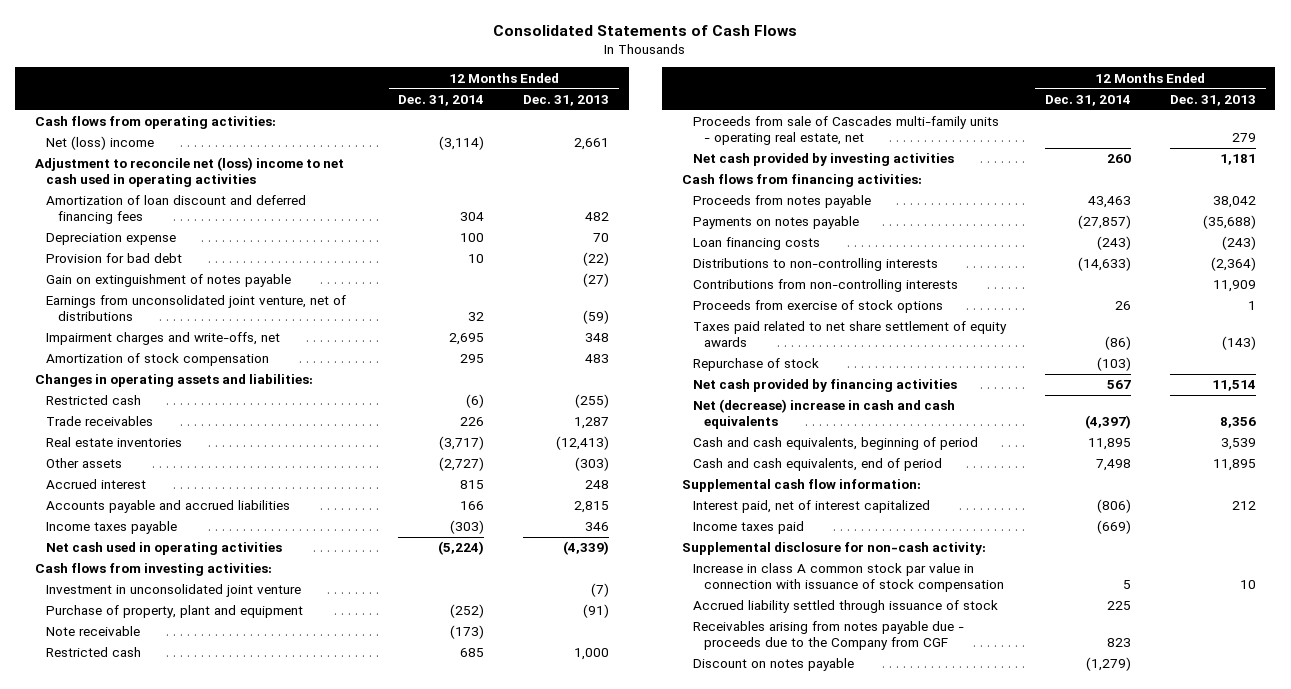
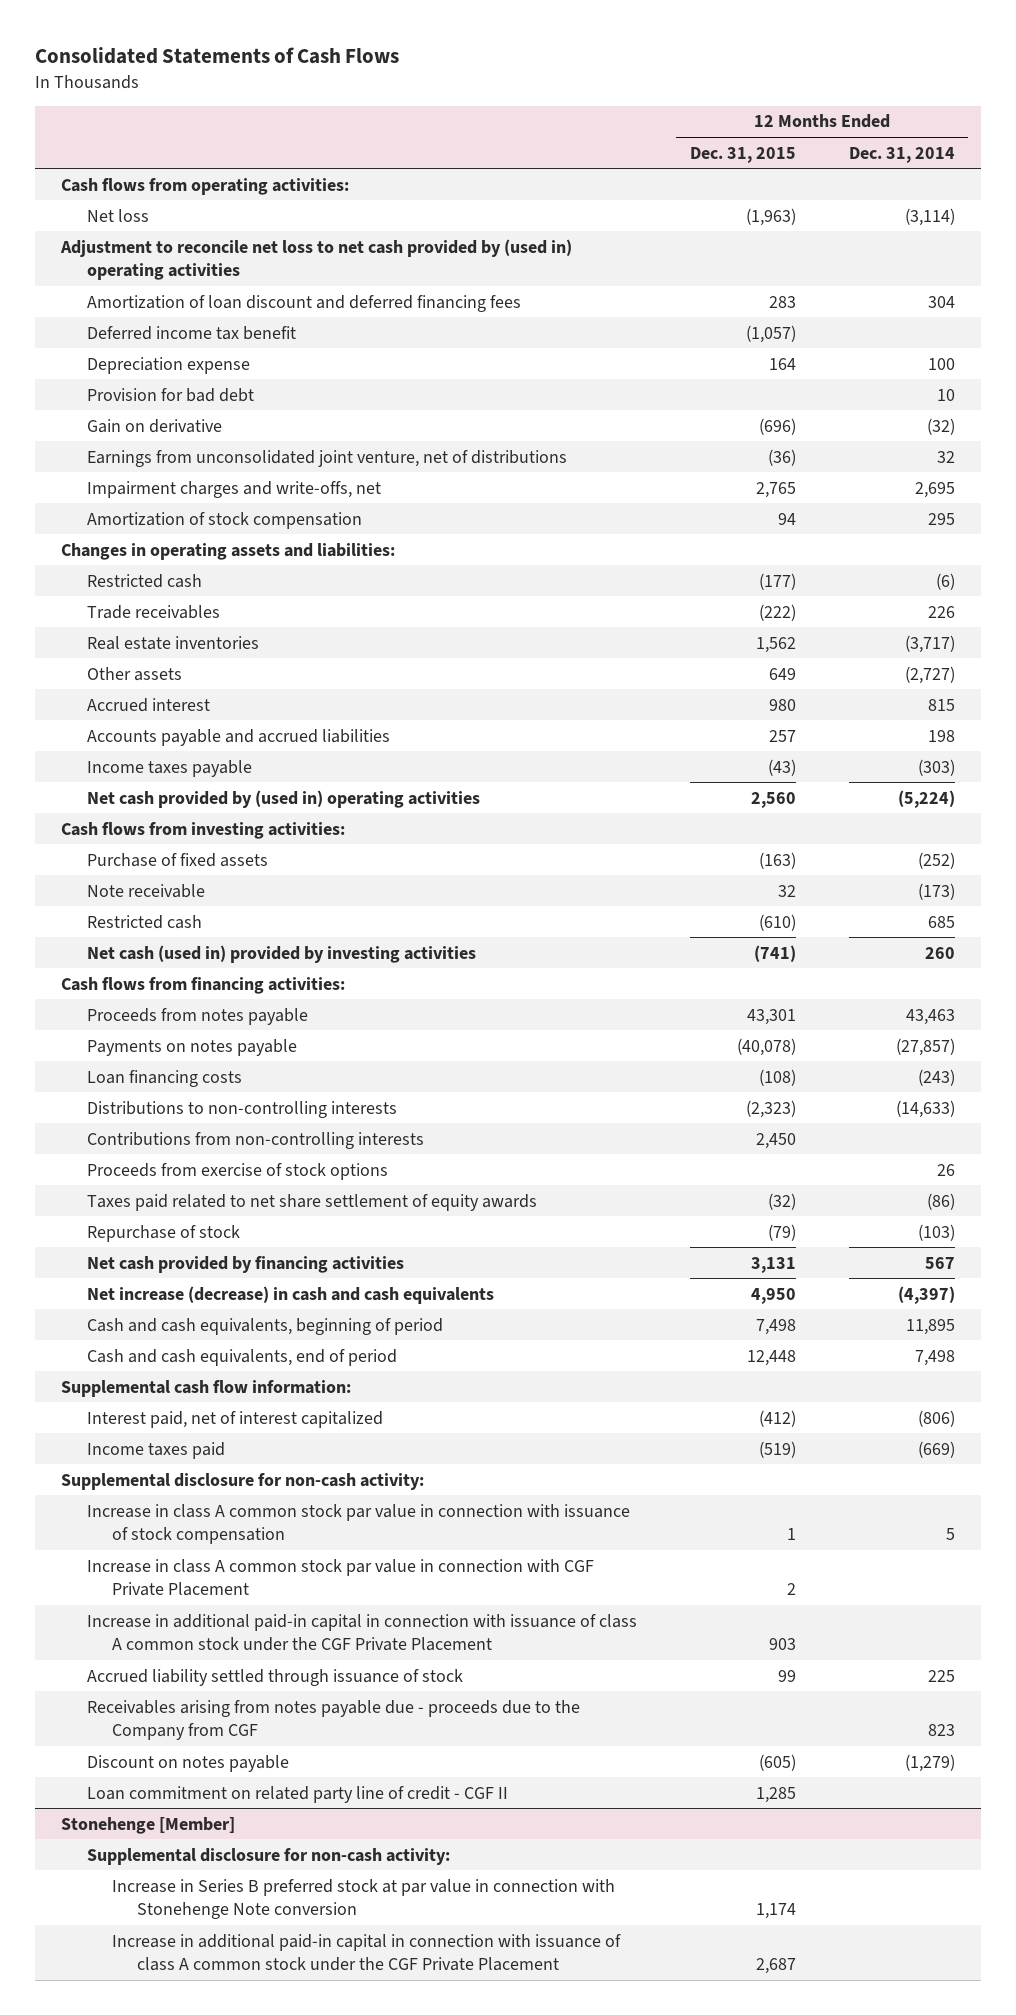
[523,94,610,106] Dec. 31, 2013 -> none
none -> [689,146,796,163] Dec. 31, 2015
[46,136,155,151] Net (loss) income -> [86,208,149,222] Net loss
[34,157,344,187] Adjustment to reconcile net (loss) income to net cash used in operating activities -> [60,238,573,281] Adjustment to reconcile net loss to net cash provided by (used in) operating activities
none -> [86,325,296,340] Deferred income tax benefit
[46,274,292,288] Gain on extinguishment of notes payable -> none
none -> [86,418,222,433] Gain on derivative
[460,501,485,511] 166 -> [927,729,955,742] 198
[46,542,283,556] Net cash used in operating activities -> [86,789,480,808] Net cash provided by (used in) operating activities
[46,584,302,598] Investment in unconsolidated joint venture -> none
[46,605,304,619] Purchase of property, plant and equipment -> [86,852,268,867] Purchase of fixed assets
[692,116,999,145] Proceeds from sale of Cascades multi-family units - operating real estate, net -> none
[692,153,954,167] Net cash provided by investing activities -> [86,944,476,963] Net cash (used in) provided by investing activities
[692,399,955,429] Net (decrease) increase in cash and cash equivalents -> [86,1285,494,1304] Net increase (decrease) in cash and cash equivalents
none -> [86,1558,594,1597] Increase in class A common stock par value in connection with CGF Private Placement
none -> [86,1613,637,1652] Increase in additional paid-in capital in connection with issuance of class A common stock under the CGF Private Placement
none -> [86,1785,508,1803] Loan commitment on related party line of credit - CGF II
none -> [61,1816,236,1834] Stonehenge [Member]
none -> [86,1847,450,1865] Supplemental disclosure for non-cash activity:
none -> [111,1878,615,1920] Increase in Series B preferred stock at par value in connection with Stonehenge Note conversion
none -> [111,1933,621,1972] Increase in additional paid-in capital in connection with issuance of class A common stock under the CGF Private Placement

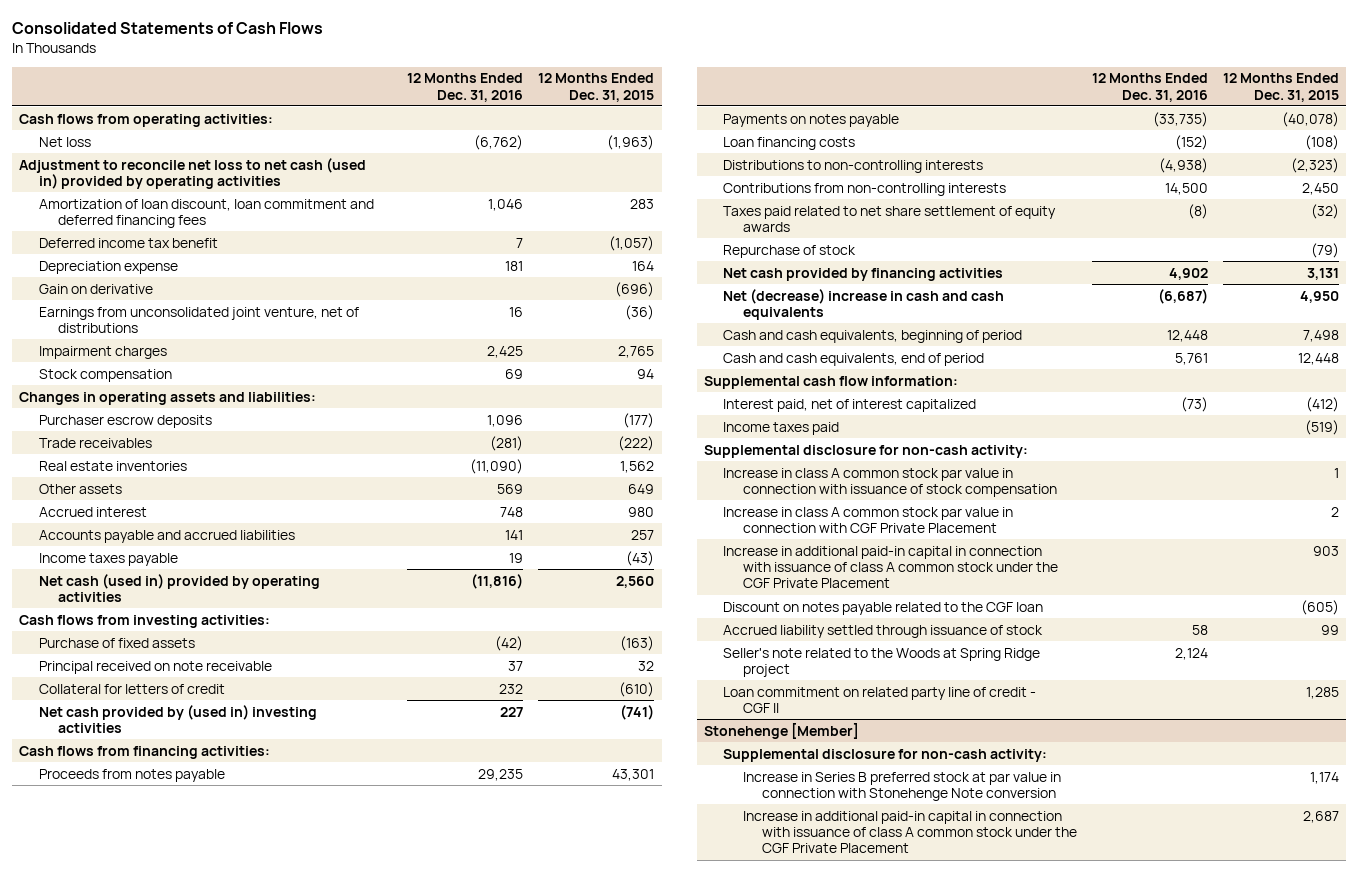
[848,146,955,163] Dec. 31, 2014 -> none
none -> [407,73,524,102] 12 Months Ended Dec. 31, 2016
[60,238,573,281] Adjustment to reconcile net loss to net cash provided by (used in) operating activities -> [19,157,367,189] Adjustment to reconcile net loss to net cash (used in) provided by operating activities
[86,294,521,312] Amortization of loan discount and deferred financing fees -> [38,198,374,228] Amortization of loan discount, loan commitment and deferred financing fees
[86,387,254,402] Provision for bad debt -> none
[86,480,381,498] Impairment charges and write-offs, net -> [38,345,167,359] Impairment charges
[86,511,362,529] Amortization of stock compensation -> [38,368,172,382] Stock compensation
[86,573,202,588] Restricted cash -> [38,414,212,428] Purchaser escrow deposits
[86,789,480,808] Net cash provided by (used in) operating activities -> [38,573,320,602] Net cash (used in) provided by operating activities
[86,883,205,898] Note receivable -> none
none -> [38,660,272,674] Principal received on note receivable
[86,914,202,929] Restricted cash -> [38,683,225,694] Collateral for letters of credit
[86,944,476,963] Net cash (used in) provided by investing activities -> [38,704,317,733] Net cash provided by (used in) investing activities
[86,1162,388,1180] Proceeds from exercise of stock options -> none
[86,1285,494,1304] Net increase (decrease) in cash and cash equivalents -> [723,288,1005,320] Net (decrease) increase in cash and cash equivalents
none -> [723,601,1044,615] Discount on notes payable related to the CGF loan
[86,1699,580,1741] Receivables arising from notes payable due - proceeds due to the Company from CGF -> none
[86,1754,289,1772] Discount on notes payable -> none
none -> [723,647,1041,677] Seller's note related to the Woods at Spring Ridge project

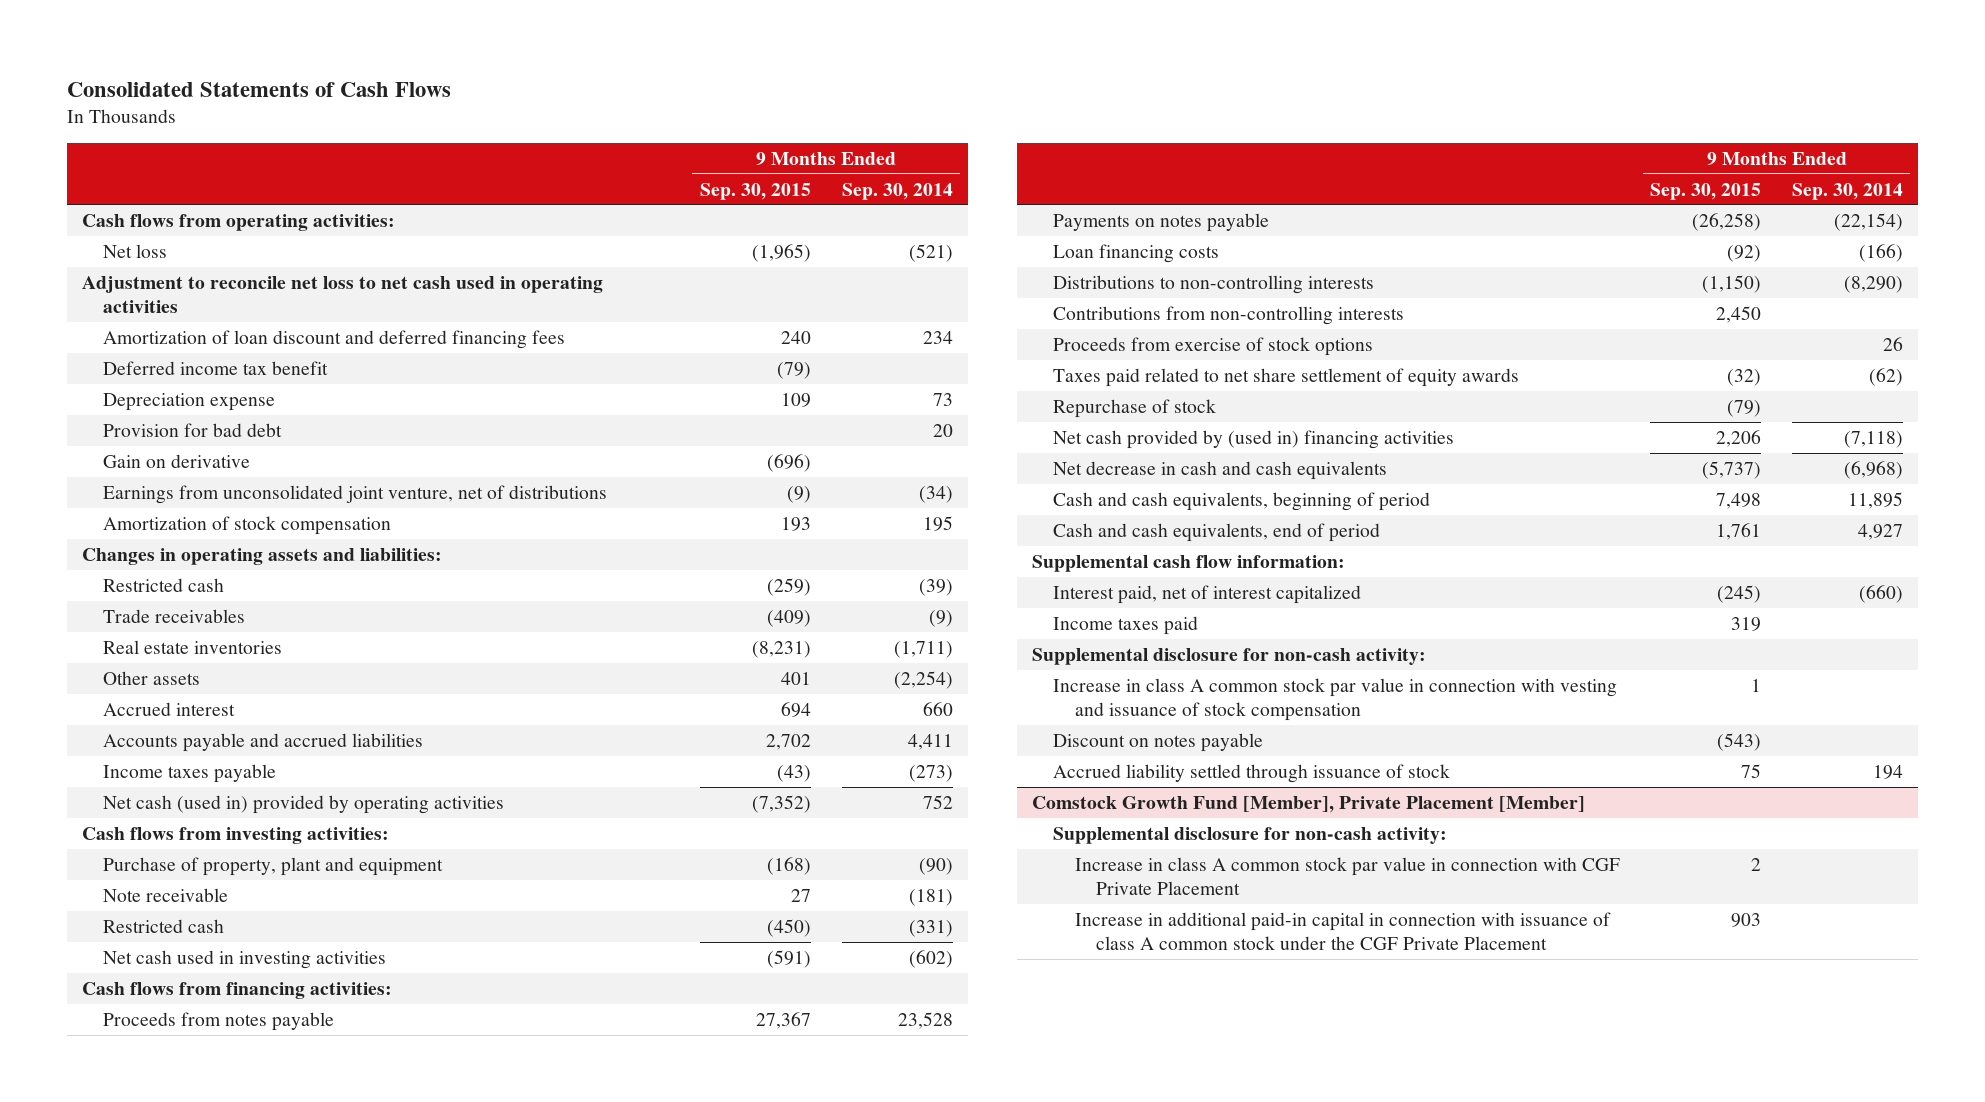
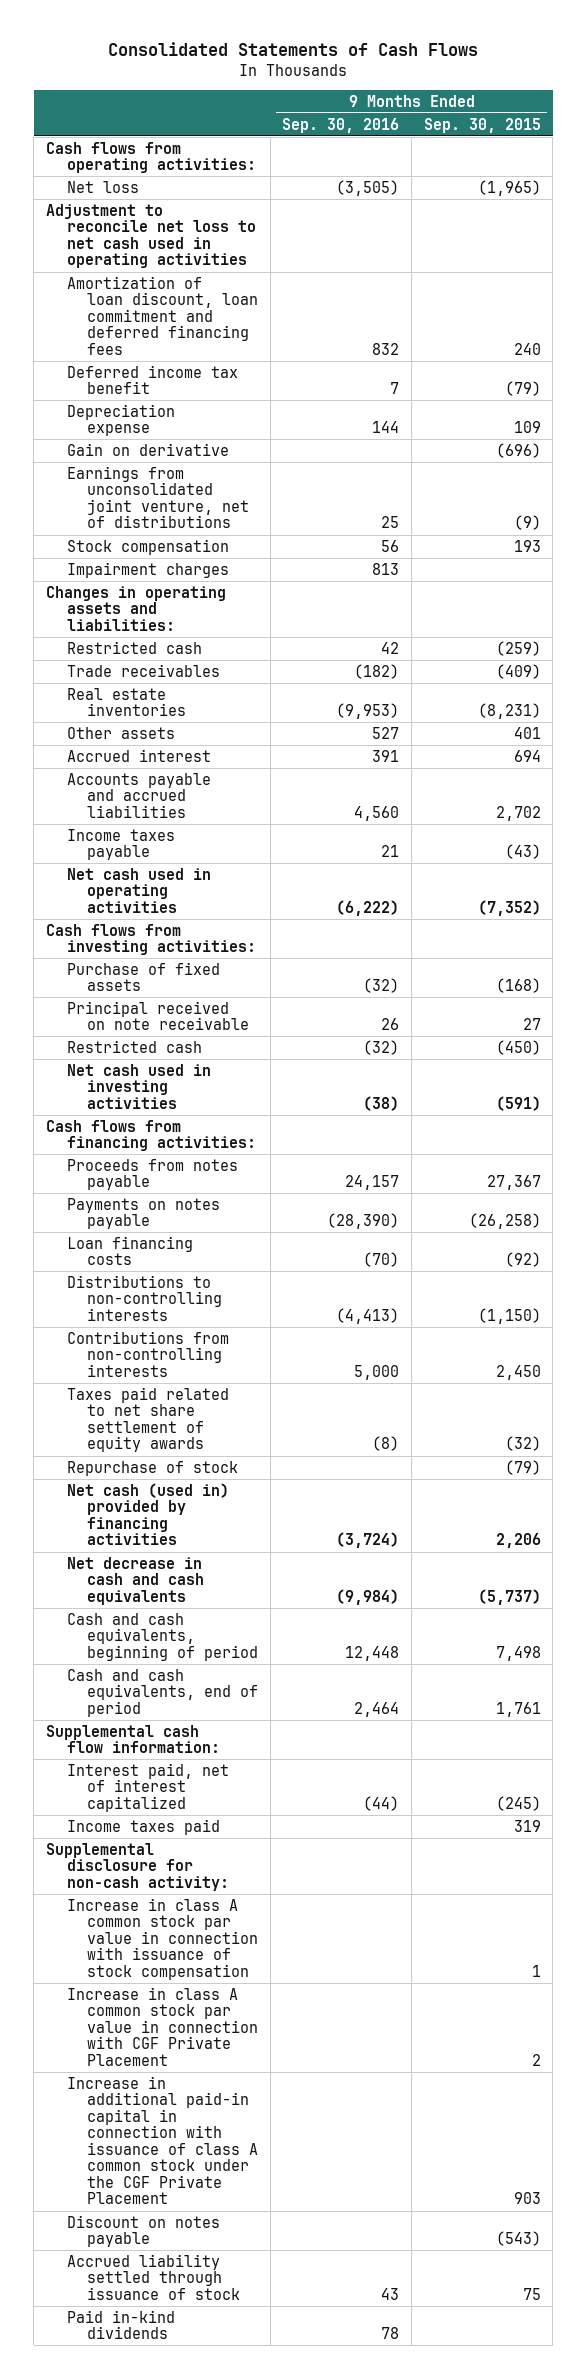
[841,182,953,200] Sep. 30, 2014 -> none
none -> [282,117,400,133] Sep. 30, 2016
[103,329,566,349] Amortization of loan discount and deferred financing fees -> [66,275,259,355] Amortization of loan discount, loan commitment and deferred financing fees
[103,422,283,437] Provision for bad debt -> none
[103,515,392,535] Amortization of stock compensation -> [66,538,229,555] Stock compensation
none -> [66,561,229,578] Impairment charges
[103,794,505,814] Net cash (used in) provided by operating activities -> [66,867,211,913] Net cash used in operating activities
[103,887,229,902] Note receivable -> none
[103,856,444,876] Purchase of property, plant and equipment -> [66,961,220,992] Purchase of fixed assets
none -> [66,1000,250,1031] Principal received on note receivable
[1053,336,1374,356] Proceeds from exercise of stock options -> none
[1053,429,1455,449] Net cash provided by (used in) financing activities -> [66,1482,229,1546] Net cash (used in) provided by financing activities
[1032,795,1586,813] Comstock Growth Fund [Member], Private Placement [Member] -> none
[1053,826,1448,844] Supplemental disclosure for non-cash activity: -> none
[1053,677,1618,722] Increase in class A common stock par value in connection with vesting and issuance of stock compensation -> [66,1897,259,1980] Increase in class A common stock par value in connection with issuance of stock compensation
[1053,732,1264,752] Discount on notes payable -> [66,2214,220,2248] Discount on notes payable
[1053,763,1451,783] Accrued liability settled through issuance of stock -> [66,2253,241,2300] Accrued liability settled through issuance of stock
none -> [66,2309,175,2340] Paid in-kind dividends

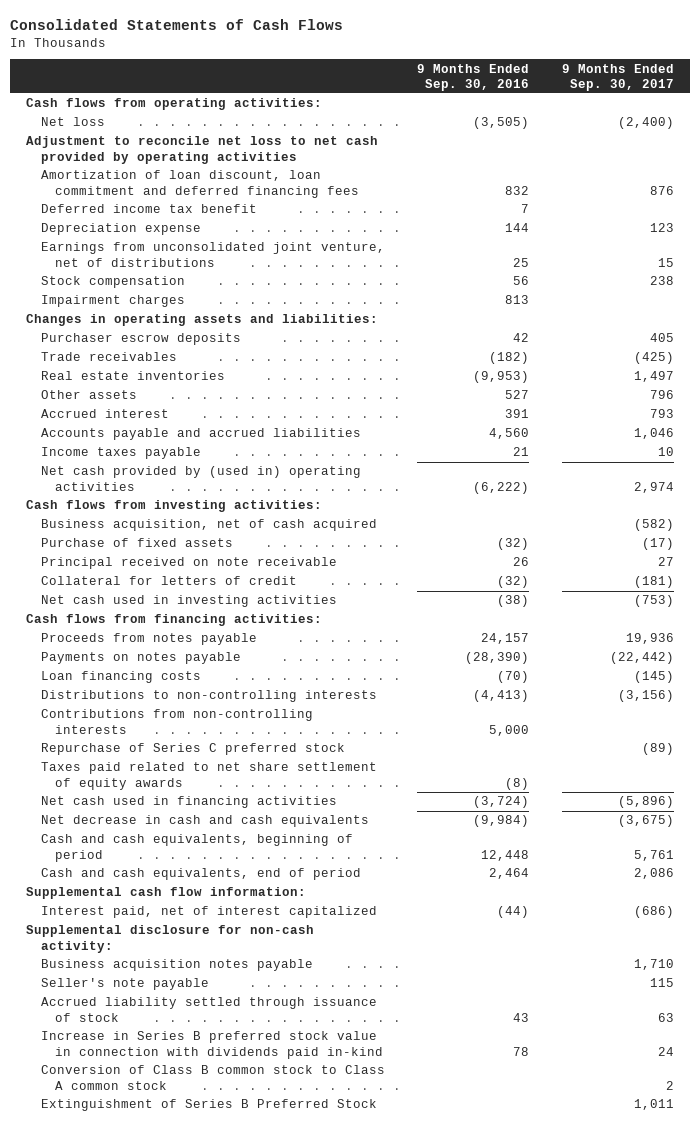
[423,117,541,133] Sep. 30, 2015 -> none
none -> [561,63,674,91] 9 Months Ended Sep. 30, 2017
[45,203,256,269] Adjustment to reconcile net loss to net cash used in operating activities -> [26,136,379,164] Adjustment to reconcile net loss to net cash provided by operating activities
[66,442,229,456] Gain on derivative -> none
[66,640,202,654] Restricted cash -> [40,333,241,346] Purchaser escrow deposits
[66,867,211,913] Net cash used in operating activities -> [40,466,361,491] Net cash provided by (used in) operating activities
none -> [40,519,377,532] Business acquisition, net of cash acquired
[66,1039,202,1053] Restricted cash -> [40,576,297,586] Collateral for letters of credit
none -> [40,743,345,756] Repurchase of Series C preferred stock
[66,1460,238,1476] Repurchase of stock -> none
[66,1482,229,1546] Net cash (used in) provided by financing activities -> [40,796,337,809] Net cash used in financing activities
[66,1818,220,1835] Income taxes paid -> none
[66,1897,259,1980] Increase in class A common stock par value in connection with issuance of stock compensation -> none
[66,1986,259,2066] Increase in class A common stock par value in connection with CGF Private Placement -> none
[66,2075,259,2205] Increase in additional paid-in capital in connection with issuance of class A common stock under the CGF Private Placement -> none
[66,2214,220,2248] Discount on notes payable -> none
none -> [40,959,313,972] Business acquisition notes payable
none -> [40,978,209,991] Seller's note payable
[66,2309,175,2340] Paid in-kind dividends -> none
none -> [40,1031,384,1059] Increase in Series B preferred stock value in connection with dividends paid in-kind
none -> [40,1065,385,1090] Conversion of Class B common stock to Class A common stock
none -> [40,1099,377,1112] Extinguishment of Series B Preferred Stock

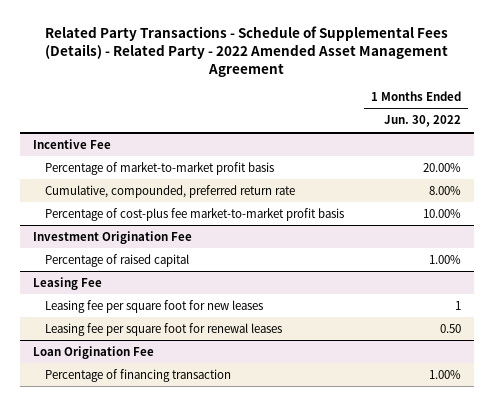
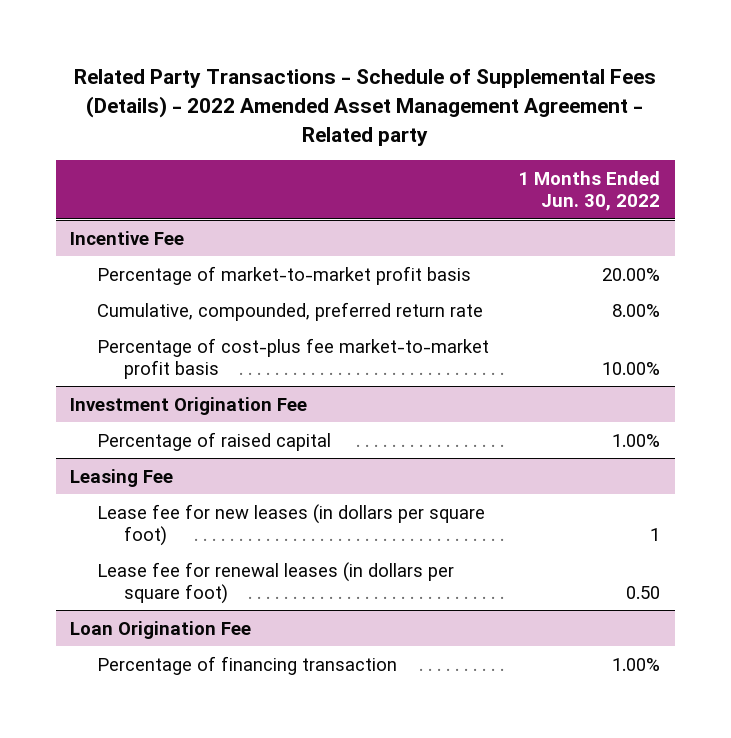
[45,25,449,77] Related Party Transactions - Schedule of Supplemental Fees (Details) - Related Party - 2022 Amended Asset Management Agreement -> [74,69,657,146] Related Party Transactions - Schedule of Supplemental Fees (Details) - 2022 Amended Asset Management Agreement - Related party
[45,299,264,313] Leasing fee per square foot for new leases -> [97,503,486,546] Lease fee for new leases (in dollars per square foot)
[45,322,283,336] Leasing fee per square foot for renewal leases -> [97,561,455,604] Lease fee for renewal leases (in dollars per square foot)

